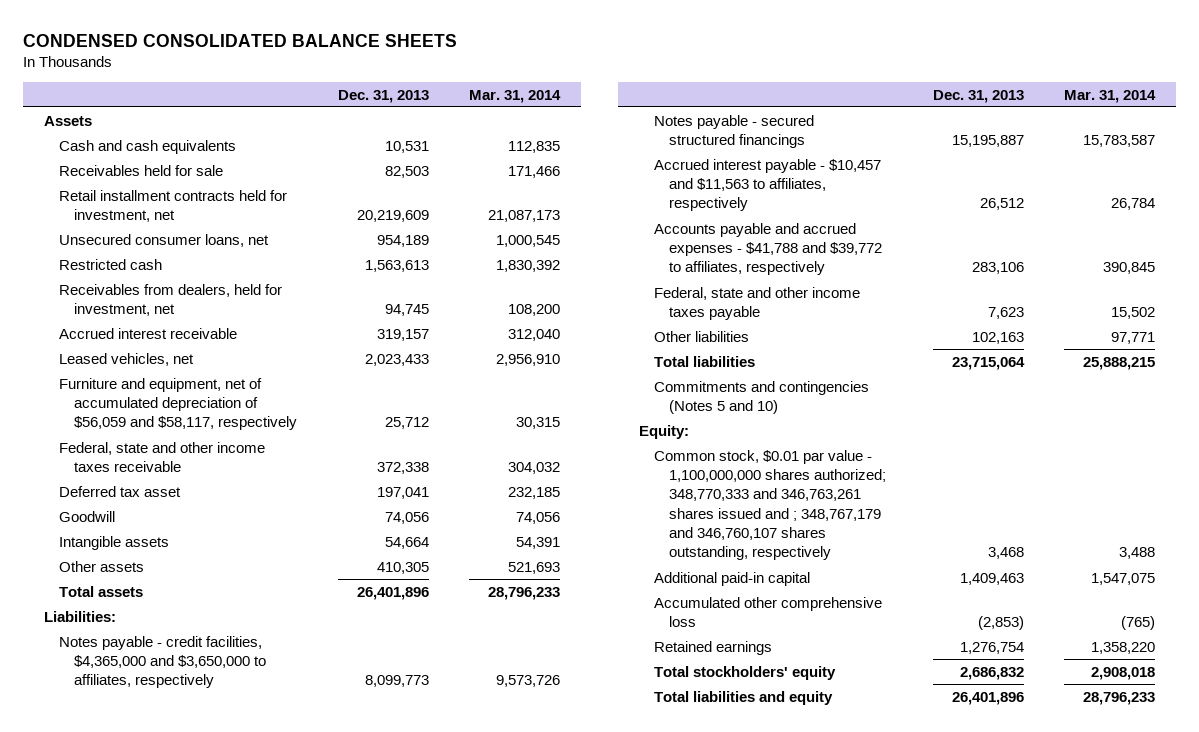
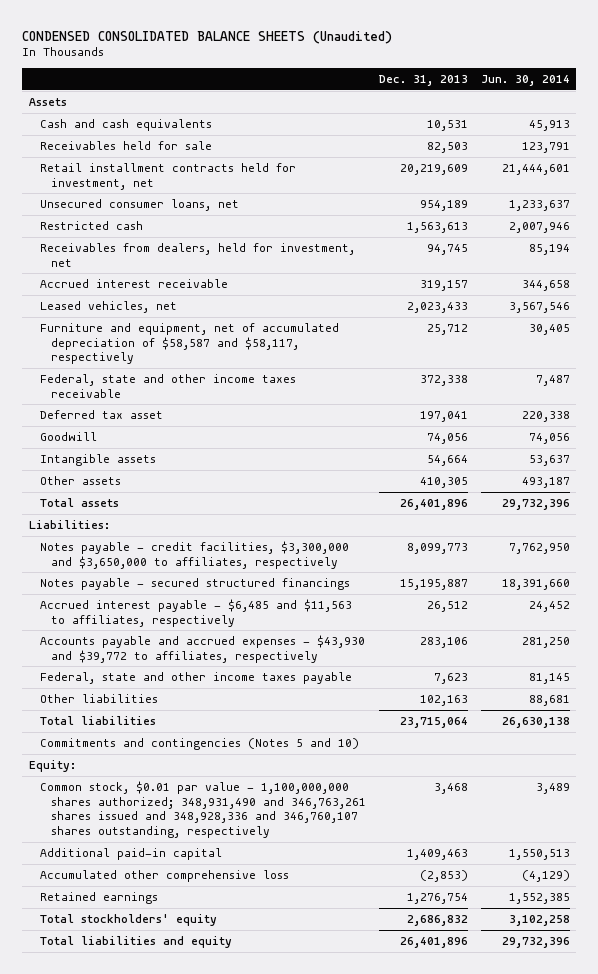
[23,33,458,47] CONDENSED CONSOLIDATED BALANCE SHEETS -> [22,30,393,44] CONDENSED CONSOLIDATED BALANCE SHEETS (Unaudited)
[469,89,562,103] Mar. 31, 2014 -> none
none -> [480,75,570,87] Jun. 30, 2014
[58,377,297,431] Furniture and equipment, net of accumulated depreciation of $56,059 and $58,117, respectively -> [39,322,339,365] Furniture and equipment, net of accumulated depreciation of $58,587 and $58,117, respectively
[58,635,266,689] Notes payable - credit facilities, $4,365,000 and $3,650,000 to affiliates, respectively -> [39,540,349,569] Notes payable - credit facilities, $3,300,000 and $3,650,000 to affiliates, respectively
[653,158,881,212] Accrued interest payable - $10,457 and $11,563 to affiliates, respectively -> [39,598,352,627] Accrued interest payable - $6,485 and $11,563 to affiliates, respectively
[653,222,882,276] Accounts payable and accrued expenses - $41,788 and $39,772 to affiliates, respectively -> [39,634,365,663] Accounts payable and accrued expenses - $43,930 and $39,772 to affiliates, respectively
[653,449,886,561] Common stock, $0.01 par value - 1,100,000,000 shares authorized; 348,770,333 and 346,763,261 shares issued and ; 348,767,179 and 346,760,107 shares outstanding, respectively -> [39,780,366,839] Common stock, $0.01 par value - 1,100,000,000 shares authorized; 348,931,490 and 346,763,261 shares issued and 348,928,336 and 346,760,107 shares outstanding, respectively

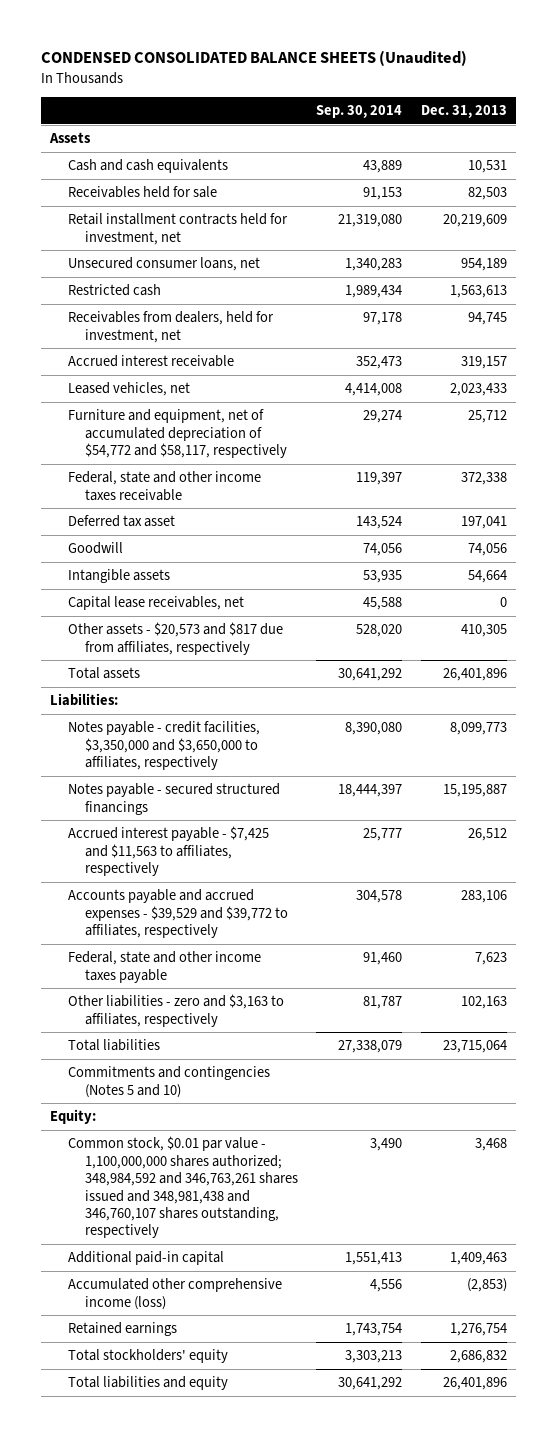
[480,75,570,87] Jun. 30, 2014 -> none
none -> [316,105,403,119] Sep. 30, 2014
[39,322,339,365] Furniture and equipment, net of accumulated depreciation of $58,587 and $58,117, respectively -> [67,409,288,459] Furniture and equipment, net of accumulated depreciation of $54,772 and $58,117, respectively
none -> [67,596,244,611] Capital lease receivables, net
[39,475,121,485] Other assets -> [67,622,283,655] Other assets - $20,573 and $817 due from affiliates, respectively
[39,540,349,569] Notes payable - credit facilities, $3,300,000 and $3,650,000 to affiliates, respectively -> [67,721,260,771] Notes payable - credit facilities, $3,350,000 and $3,650,000 to affiliates, respectively
[39,598,352,627] Accrued interest payable - $6,485 and $11,563 to affiliates, respectively -> [67,826,269,877] Accrued interest payable - $7,425 and $11,563 to affiliates, respectively
[39,634,365,663] Accounts payable and accrued expenses - $43,930 and $39,772 to affiliates, respectively -> [67,889,289,939] Accounts payable and accrued expenses - $39,529 and $39,772 to affiliates, respectively
[39,693,158,703] Other liabilities -> [67,994,284,1027] Other liabilities - zero and $3,163 to affiliates, respectively
[39,780,366,839] Common stock, $0.01 par value - 1,100,000,000 shares authorized; 348,931,490 and 346,763,261 shares issued and 348,928,336 and 346,760,107 shares outstanding, respectively -> [67,1136,299,1239] Common stock, $0.01 par value - 1,100,000,000 shares authorized; 348,984,592 and 346,763,261 shares issued and 348,981,438 and 346,760,107 shares outstanding, respectively
[39,869,289,882] Accumulated other comprehensive loss -> [67,1278,282,1310] Accumulated other comprehensive income (loss)

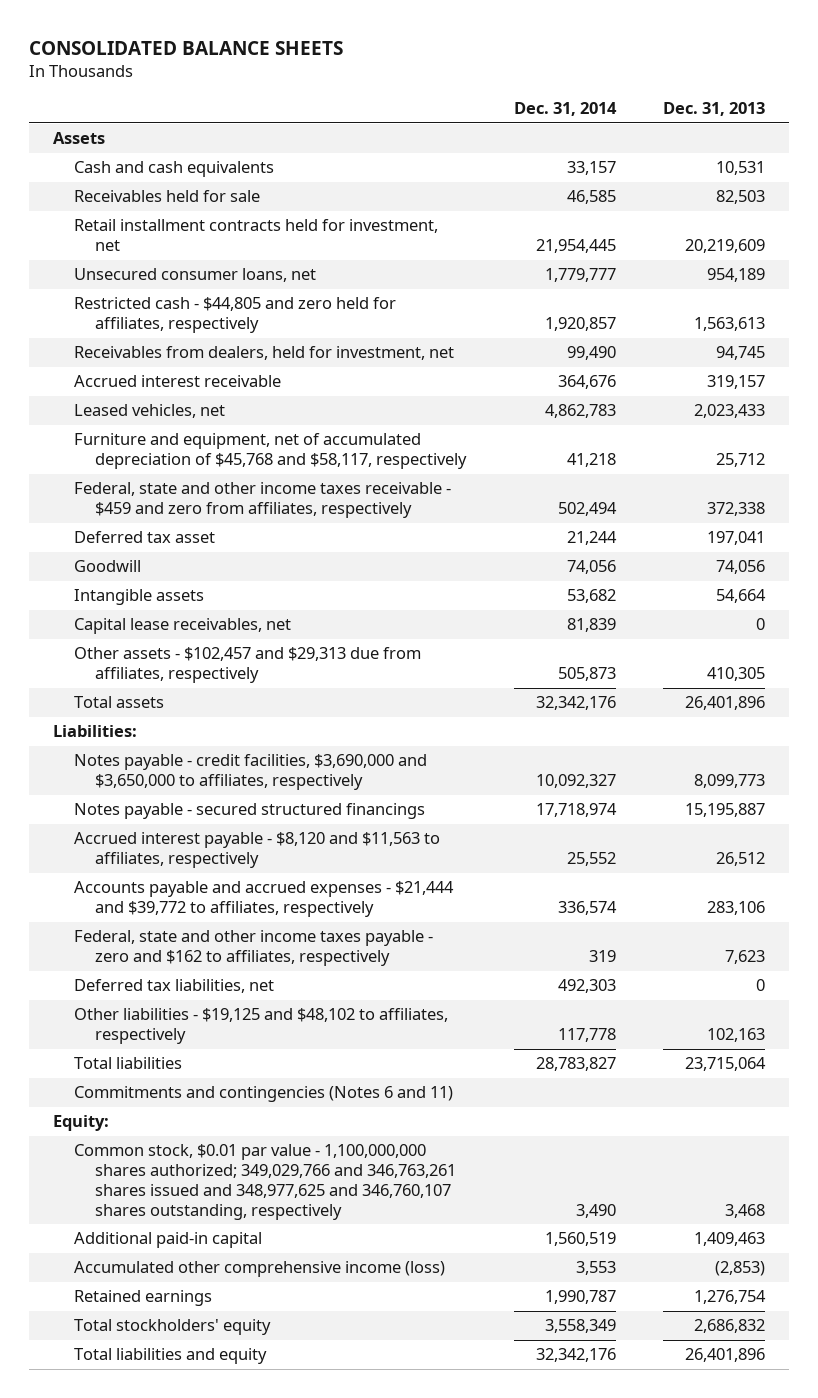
[41,50,468,67] CONDENSED CONSOLIDATED BALANCE SHEETS (Unaudited) -> [28,40,343,55] CONSOLIDATED BALANCE SHEETS
[316,105,403,119] Sep. 30, 2014 -> none
none -> [513,102,617,117] Dec. 31, 2014
[67,284,161,297] Restricted cash -> [74,297,397,334] Restricted cash - $44,805 and zero held for affiliates, respectively
[67,409,288,459] Furniture and equipment, net of accumulated depreciation of $54,772 and $58,117, respectively -> [74,433,468,470] Furniture and equipment, net of accumulated depreciation of $45,768 and $58,117, respectively
[67,471,261,501] Federal, state and other income taxes receivable -> [74,482,452,519] Federal, state and other income taxes receivable - $459 and zero from affiliates, respectively
[67,622,283,655] Other assets - $20,573 and $817 due from affiliates, respectively -> [74,647,422,684] Other assets - $102,457 and $29,313 due from affiliates, respectively
[67,721,260,771] Notes payable - credit facilities, $3,350,000 and $3,650,000 to affiliates, respectively -> [74,754,428,791] Notes payable - credit facilities, $3,690,000 and $3,650,000 to affiliates, respectively
[67,826,269,877] Accrued interest payable - $7,425 and $11,563 to affiliates, respectively -> [74,832,441,869] Accrued interest payable - $8,120 and $11,563 to affiliates, respectively
[67,889,289,939] Accounts payable and accrued expenses - $39,529 and $39,772 to affiliates, respectively -> [74,881,455,918] Accounts payable and accrued expenses - $21,444 and $39,772 to affiliates, respectively
[67,951,261,983] Federal, state and other income taxes payable -> [74,930,434,967] Federal, state and other income taxes payable - zero and $162 to affiliates, respectively
none -> [74,979,275,994] Deferred tax liabilities, net
[67,994,284,1027] Other liabilities - zero and $3,163 to affiliates, respectively -> [74,1008,449,1045] Other liabilities - $19,125 and $48,102 to affiliates, respectively
[67,1066,270,1098] Commitments and contingencies (Notes 5 and 10) -> [74,1086,454,1103] Commitments and contingencies (Notes 6 and 11)
[67,1136,299,1239] Common stock, $0.01 par value - 1,100,000,000 shares authorized; 348,984,592 and 346,763,261 shares issued and 348,981,438 and 346,760,107 shares outstanding, respectively -> [74,1144,457,1220] Common stock, $0.01 par value - 1,100,000,000 shares authorized; 349,029,766 and 346,763,261 shares issued and 348,977,625 and 346,760,107 shares outstanding, respectively

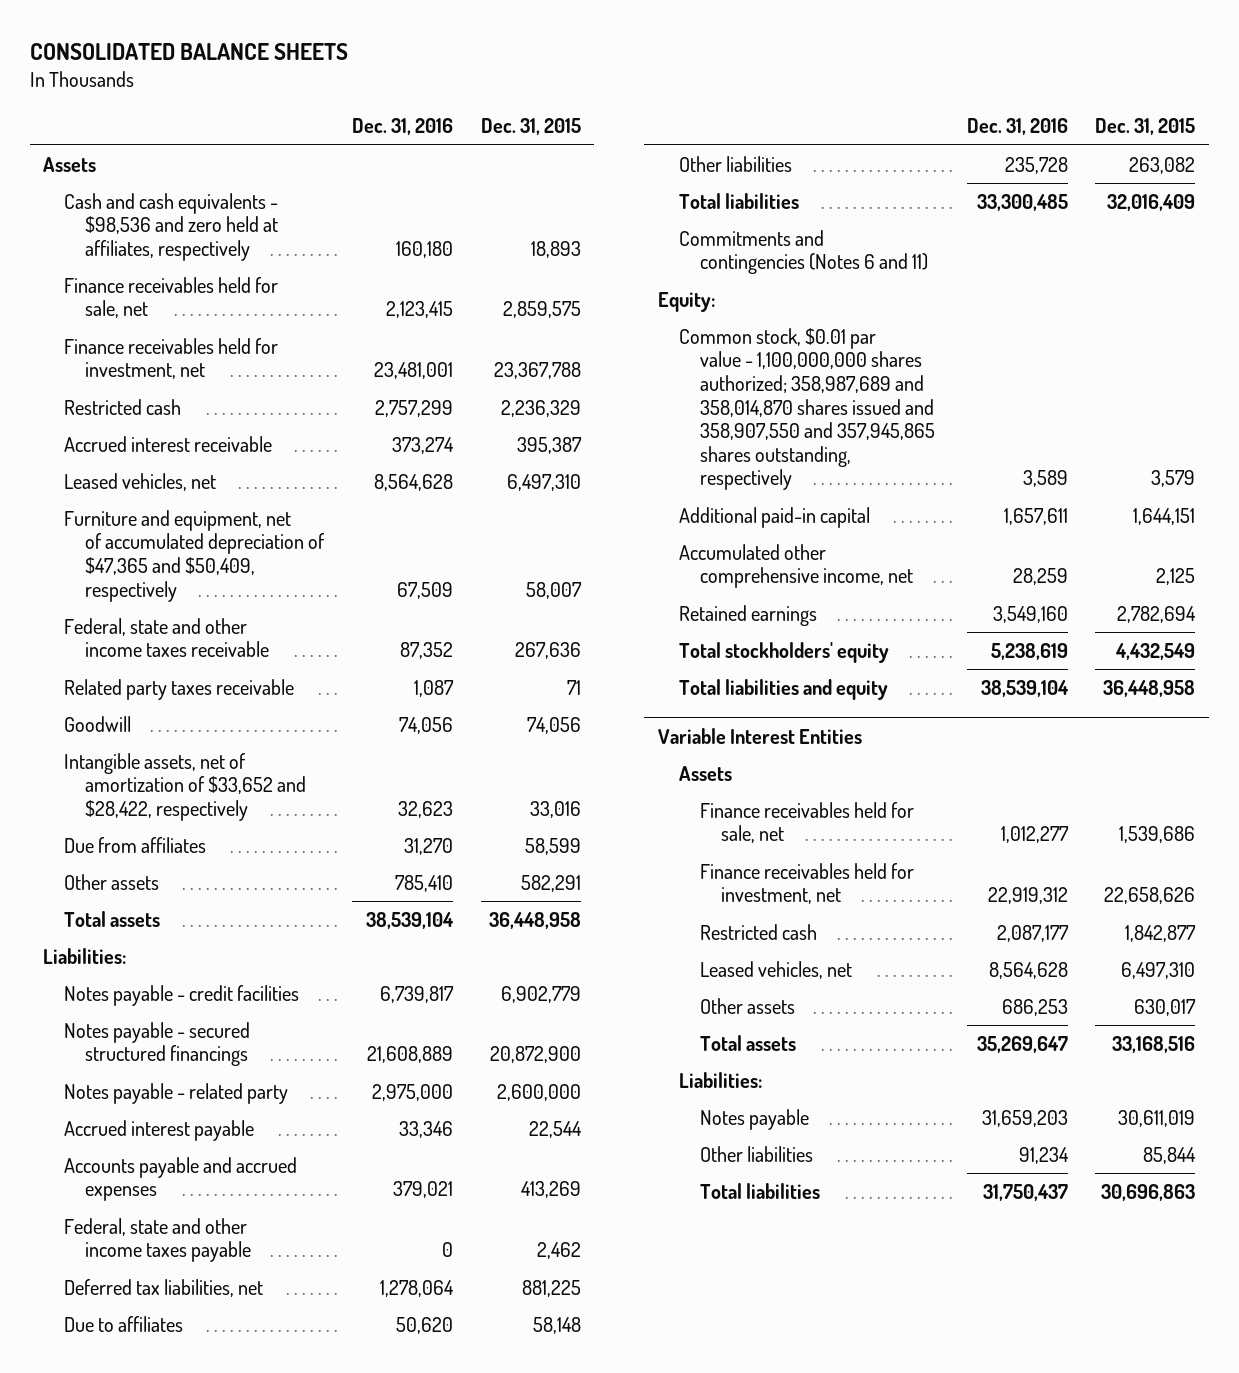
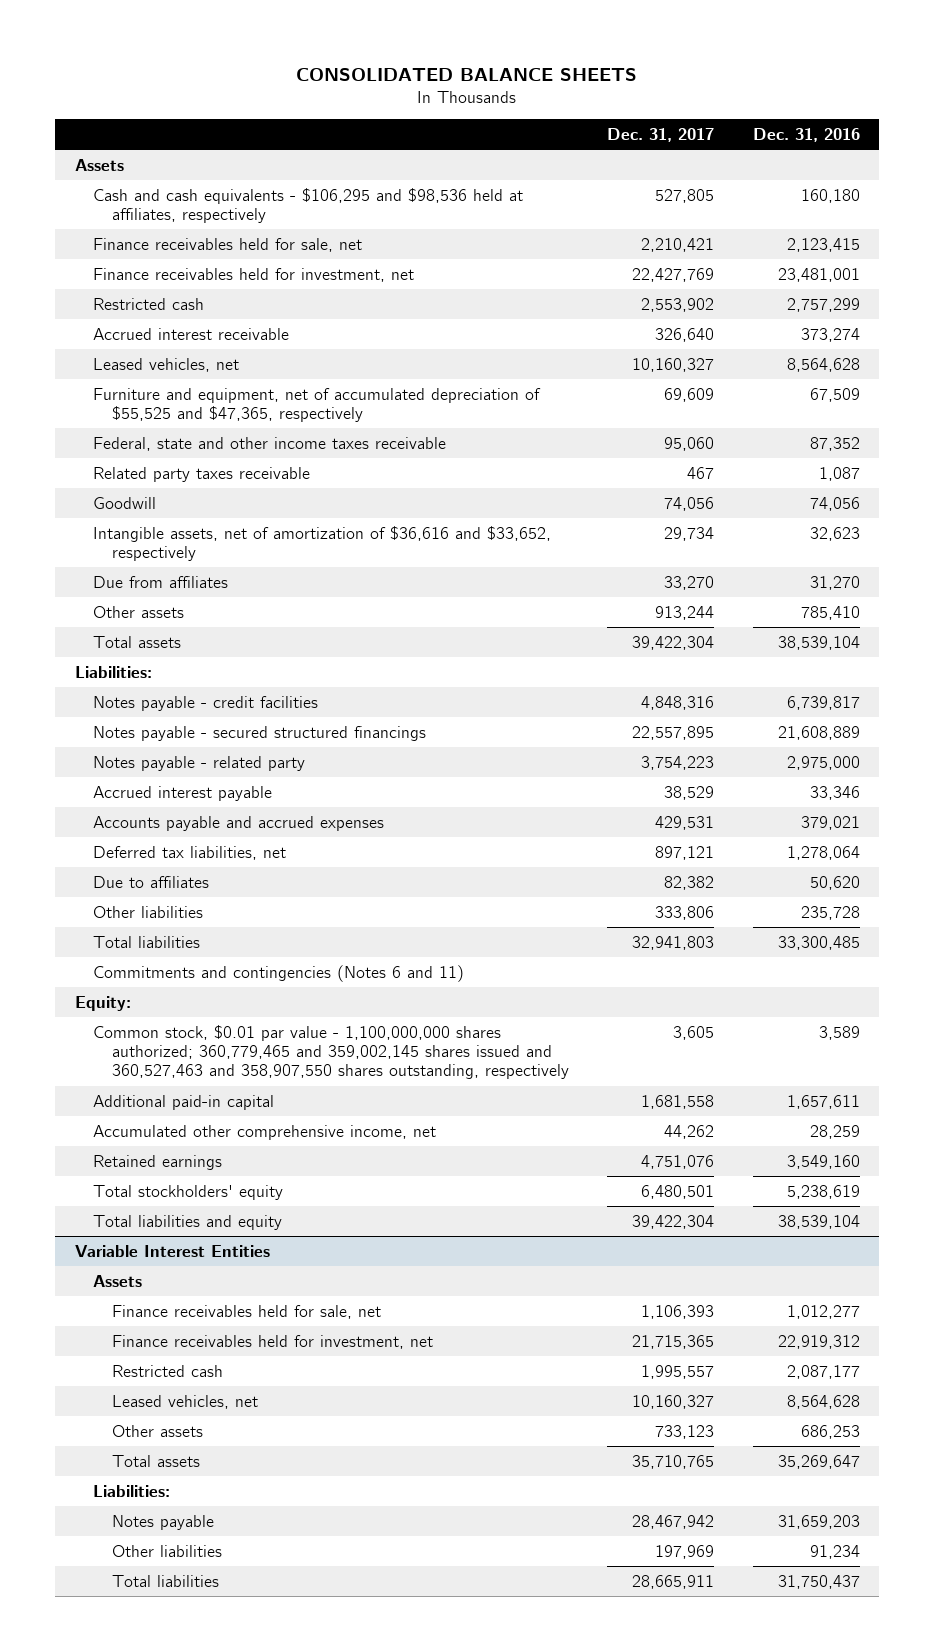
[480,118,581,136] Dec. 31, 2015 -> none
none -> [607,128,715,143] Dec. 31, 2017
[64,192,279,262] Cash and cash equivalents - $98,536 and zero held at affiliates, respectively -> [93,187,524,223] Cash and cash equivalents - $106,295 and $98,536 held at affiliates, respectively
[64,509,326,602] Furniture and equipment, net of accumulated depreciation of $47,365 and $50,409, respectively -> [93,387,542,422] Furniture and equipment, net of accumulated depreciation of $55,525 and $47,365, respectively
[64,752,307,822] Intangible assets, net of amortization of $33,652 and $28,422, respectively -> [93,525,552,561] Intangible assets, net of amortization of $36,616 and $33,652, respectively
[64,1217,252,1263] Federal, state and other income taxes payable -> none
[678,327,935,491] Common stock, $0.01 par value - 1,100,000,000 shares authorized; 358,987,689 and 358,014,870 shares issued and 358,907,550 and 357,945,865 shares outstanding, respectively -> [93,1024,569,1080] Common stock, $0.01 par value - 1,100,000,000 shares authorized; 360,779,465 and 359,002,145 shares issued and 360,527,463 and 358,907,550 shares outstanding, respectively

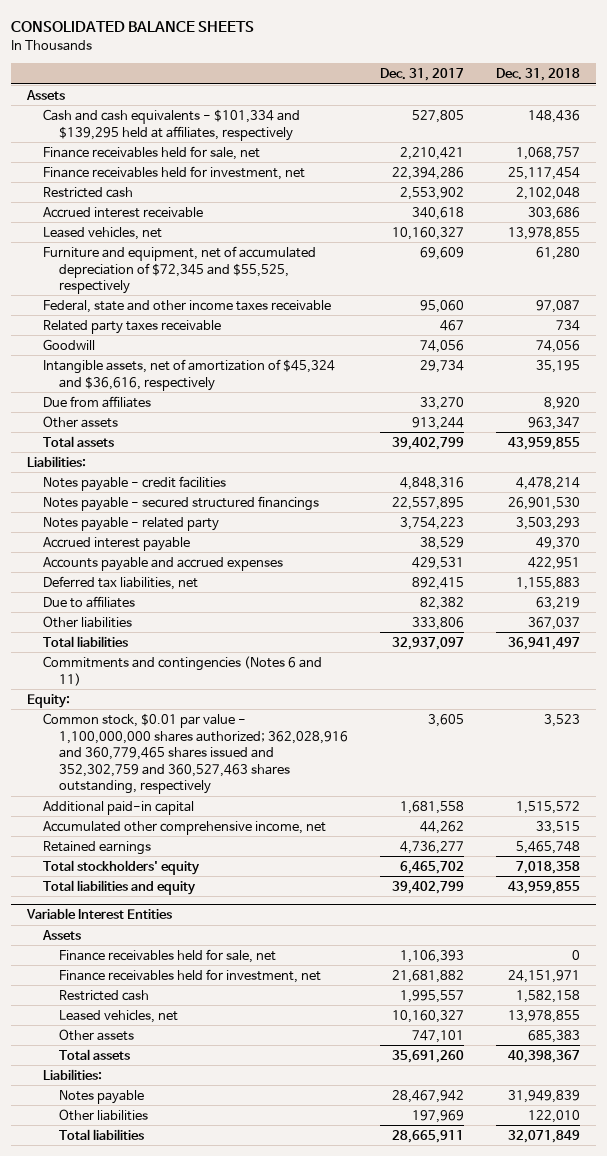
[753,128,861,143] Dec. 31, 2016 -> none
none -> [495,68,580,82] Dec. 31, 2018
[93,187,524,223] Cash and cash equivalents - $106,295 and $98,536 held at affiliates, respectively -> [43,108,301,141] Cash and cash equivalents - $101,334 and $139,295 held at affiliates, respectively
[632,267,715,282] 22,427,769 -> [391,166,464,180] 22,394,286
[655,327,715,342] 326,640 -> [411,206,464,220] 340,618
[93,387,542,422] Furniture and equipment, net of accumulated depreciation of $55,525 and $47,365, respectively -> [43,245,317,295] Furniture and equipment, net of accumulated depreciation of $72,345 and $55,525, respectively
[93,525,552,561] Intangible assets, net of amortization of $36,616 and $33,652, respectively -> [43,358,336,391] Intangible assets, net of amortization of $45,324 and $36,616, respectively
[632,635,715,650] 39,422,304 -> [391,436,464,450] 39,402,799
[655,845,715,860] 897,121 -> [411,576,464,590] 892,415
[632,935,715,950] 32,941,803 -> [391,636,464,650] 32,937,097
[93,1024,569,1080] Common stock, $0.01 par value - 1,100,000,000 shares authorized; 360,779,465 and 359,002,145 shares issued and 360,527,463 and 358,907,550 shares outstanding, respectively -> [43,712,349,795] Common stock, $0.01 par value - 1,100,000,000 shares authorized; 362,028,916 and 360,779,465 shares issued and 352,302,759 and 360,527,463 shares outstanding, respectively
[641,1154,715,1169] 4,751,076 -> [399,840,464,854] 4,736,277
[641,1184,715,1199] 6,480,501 -> [399,860,464,874] 6,465,702
[632,1214,715,1229] 39,422,304 -> [391,880,464,894] 39,402,799
[632,1334,715,1349] 21,715,365 -> [391,969,464,983] 21,681,882
[655,1424,715,1439] 733,123 -> [411,1029,464,1043] 747,101
[632,1454,715,1469] 35,710,765 -> [391,1049,464,1063] 35,691,260

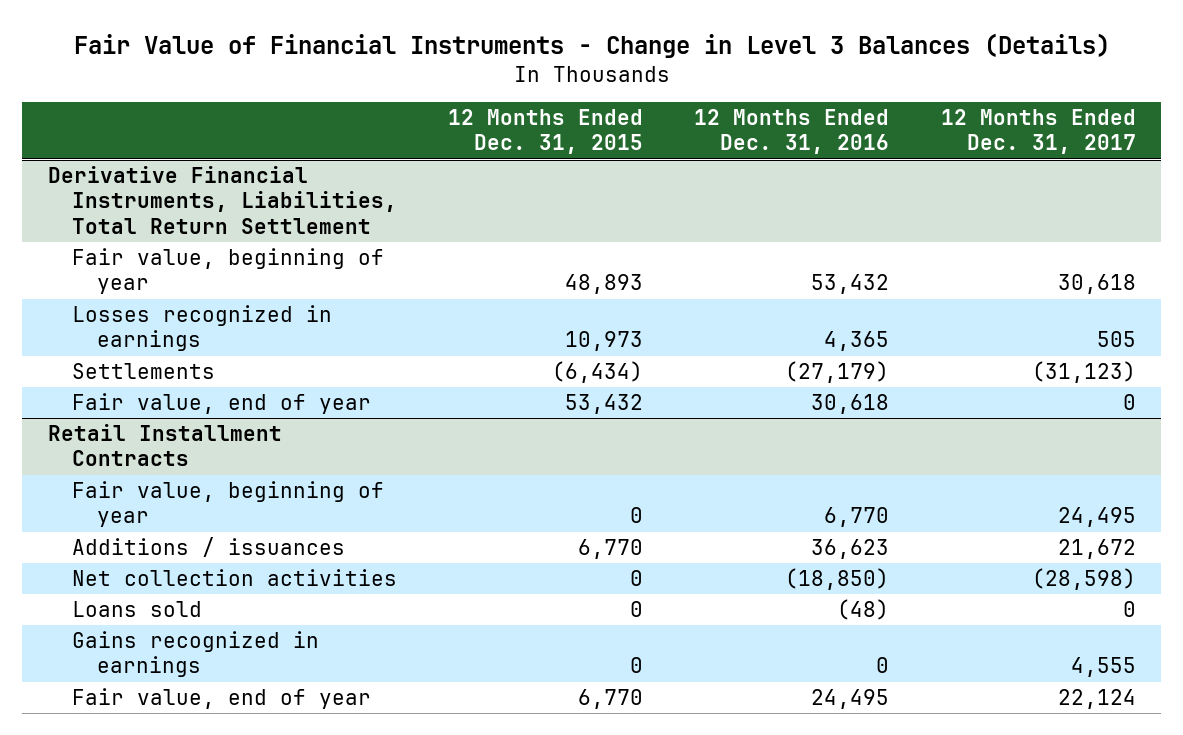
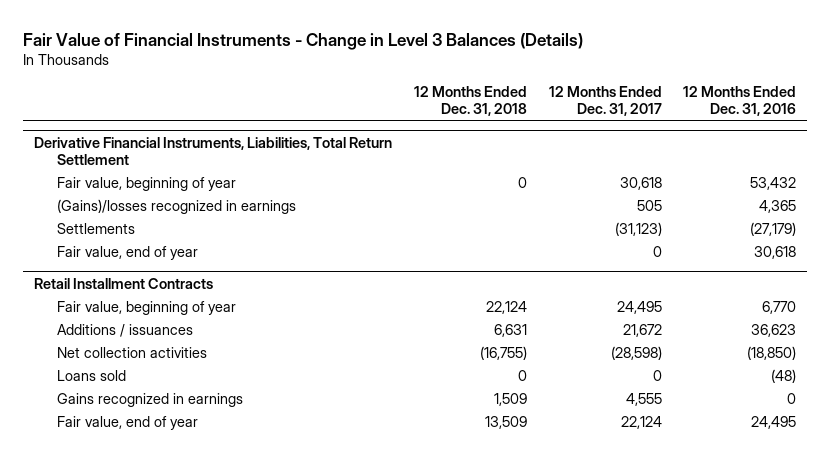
[448,109,644,155] 12 Months Ended Dec. 31, 2015 -> none
none -> [413,85,527,117] 12 Months Ended Dec. 31, 2018
[72,305,333,352] Losses recognized in earnings -> [56,199,296,215] (Gains)/losses recognized in earnings

